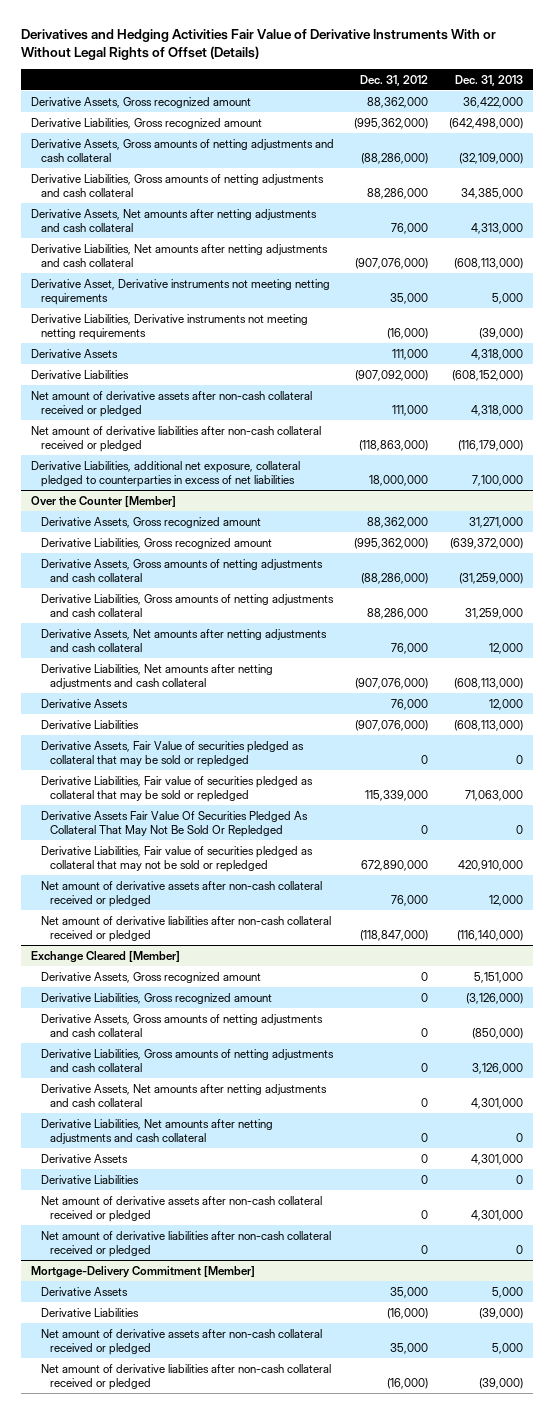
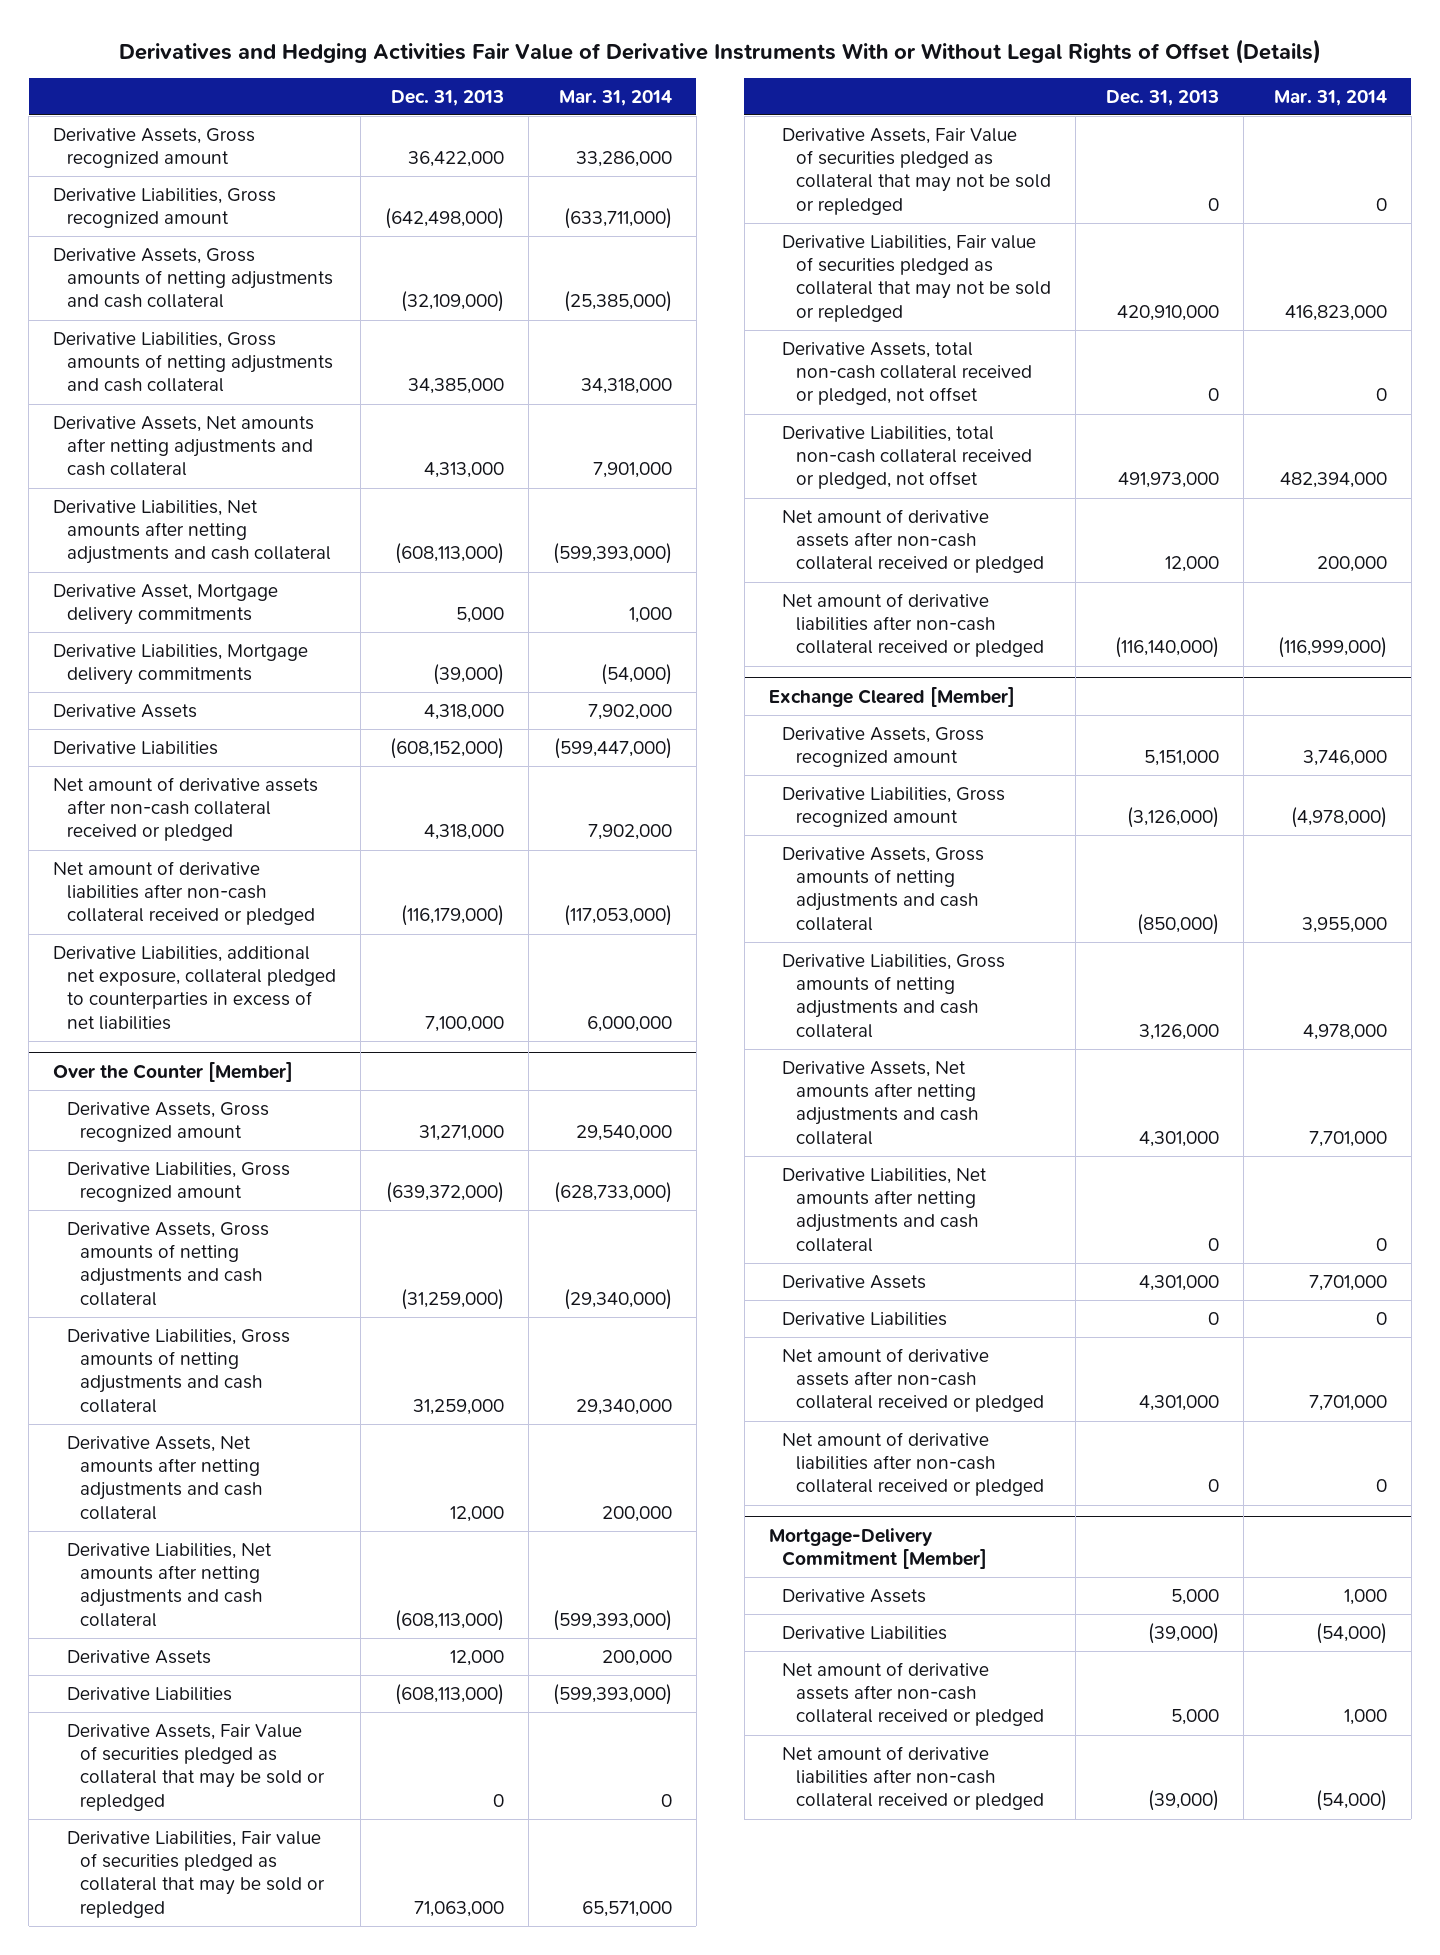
[360,74,429,86] Dec. 31, 2012 -> none
none -> [558,89,672,106] Mar. 31, 2014
[31,278,331,305] Derivative Asset, Derivative instruments not meeting netting requirements -> [53,584,279,626] Derivative Asset, Mortgage delivery commitments
[31,313,309,340] Derivative Liabilities, Derivative instruments not meeting netting requirements -> [53,644,309,686] Derivative Liabilities, Mortgage delivery commitments
[40,810,308,837] Derivative Assets Fair Value Of Securities Pledged As Collateral That May Not Be Sold Or Repledged -> [782,128,1051,215] Derivative Assets, Fair Value of securities pledged as collateral that may not be sold or repledged
none -> [782,342,1032,406] Derivative Assets, total non-cash collateral received or pledged, not offset
none -> [782,426,1032,490] Derivative Liabilities, total non-cash collateral received or pledged, not offset

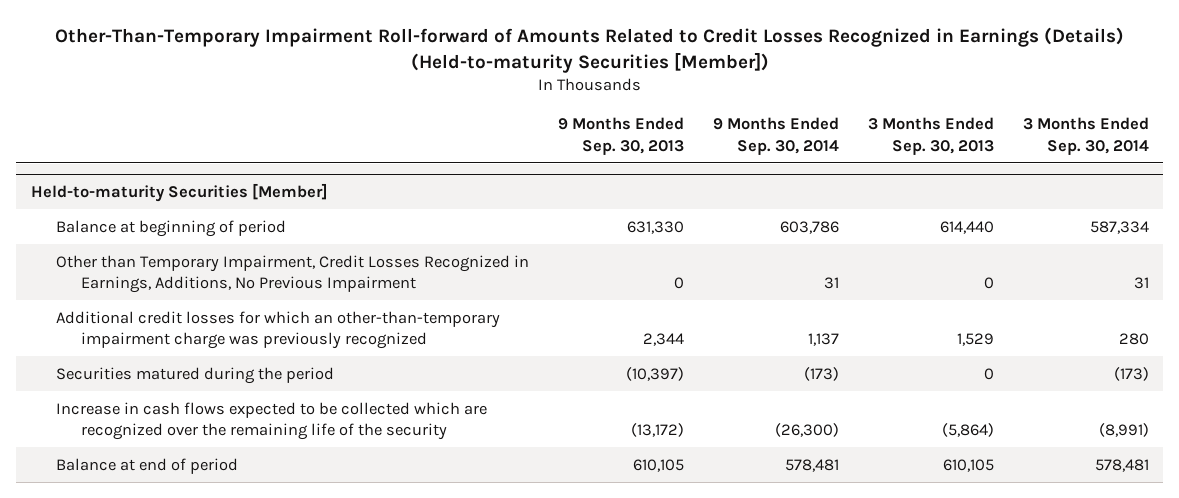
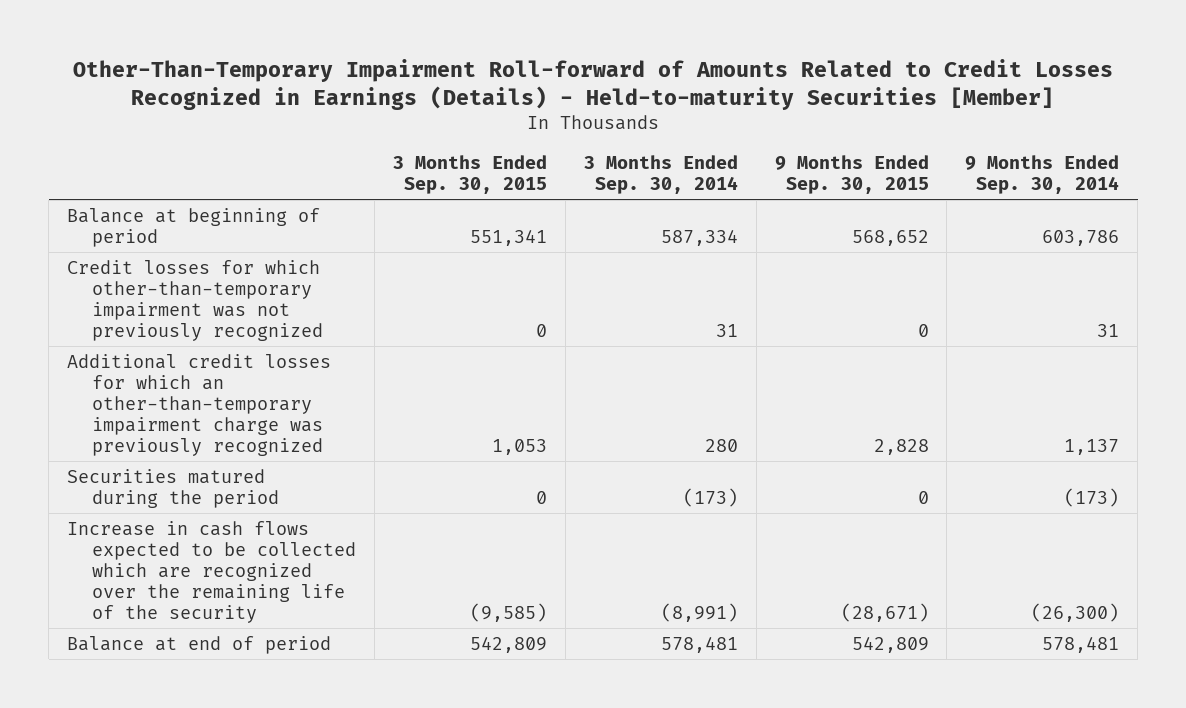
[54,26,1124,73] Other-Than-Temporary Impairment Roll-forward of Amounts Related to Credit Losses Recognized in Earnings (Details) (Held-to-maturity Securities [Member]) -> [73,58,1114,110] Other-Than-Temporary Impairment Roll-forward of Amounts Related to Credit Losses Recognized in Earnings (Details) - Held-to-maturity Securities [Member]
[557,117,684,155] 9 Months Ended Sep. 30, 2013 -> none
[867,117,994,155] 3 Months Ended Sep. 30, 2013 -> none
none -> [393,155,548,195] 3 Months Ended Sep. 30, 2015
none -> [774,155,929,195] 9 Months Ended Sep. 30, 2015
[30,183,328,203] Held-to-maturity Securities [Member] -> none
[55,254,529,293] Other than Temporary Impairment, Credit Losses Recognized in Earnings, Additions, No Previous Impairment -> [66,259,324,341] Credit losses for which other-than-temporary impairment was not previously recognized

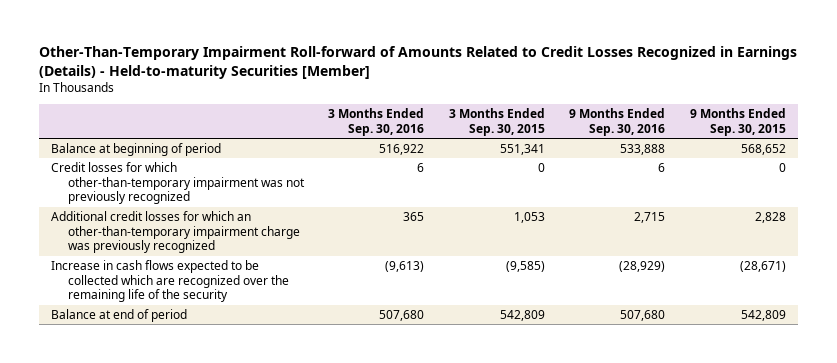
[583,155,738,195] 3 Months Ended Sep. 30, 2014 -> none
[965,155,1120,195] 9 Months Ended Sep. 30, 2014 -> none
none -> [328,108,425,136] 3 Months Ended Sep. 30, 2016
none -> [569,108,666,136] 9 Months Ended Sep. 30, 2016
[66,468,280,508] Securities matured during the period -> none

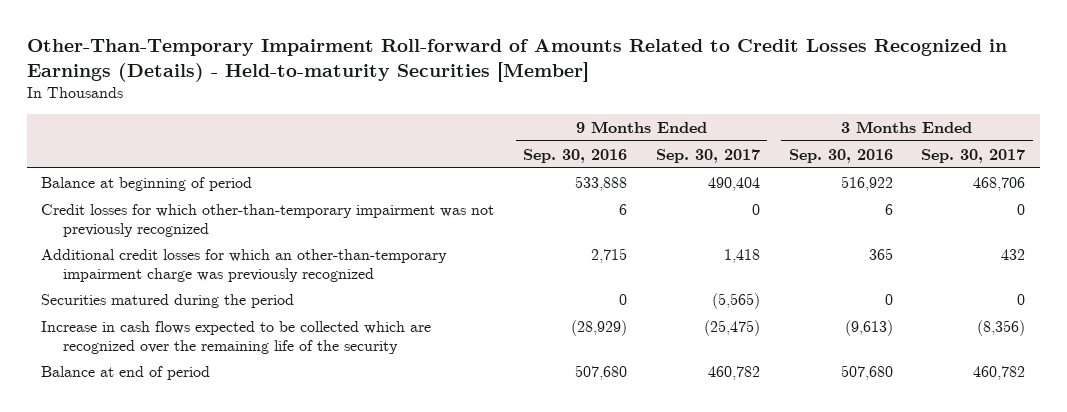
[448,108,545,136] 3 Months Ended Sep. 30, 2015 -> none
[689,108,786,136] 9 Months Ended Sep. 30, 2015 -> none
none -> [655,148,760,163] Sep. 30, 2017
none -> [921,148,1026,163] Sep. 30, 2017
none -> [41,293,295,308] Securities matured during the period

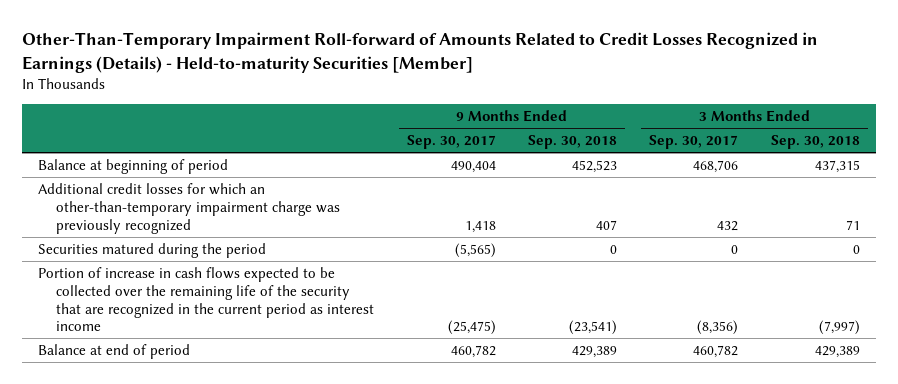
[523,148,628,163] Sep. 30, 2016 -> none
[788,148,893,163] Sep. 30, 2016 -> none
none -> [528,135,618,150] Sep. 30, 2018
none -> [770,135,860,150] Sep. 30, 2018
[41,203,495,237] Credit losses for which other-than-temporary impairment was not previously recognized -> none
[41,320,432,354] Increase in cash flows expected to be collected which are recognized over the remaining life of the security -> [37,266,375,332] Portion of increase in cash flows expected to be collected over the remaining life of the security that are recognized in the current period as interest income

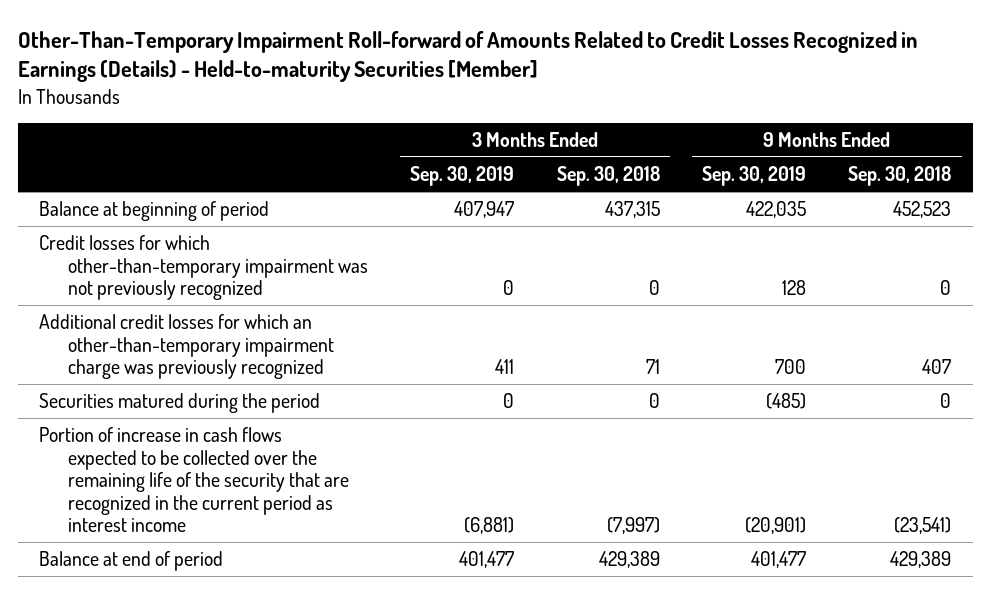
[406,135,496,150] Sep. 30, 2017 -> none
[649,135,739,150] Sep. 30, 2017 -> none
none -> [410,166,515,187] Sep. 30, 2019
none -> [702,166,807,187] Sep. 30, 2019
none -> [38,235,369,301] Credit losses for which other-than-temporary impairment was not previously recognized

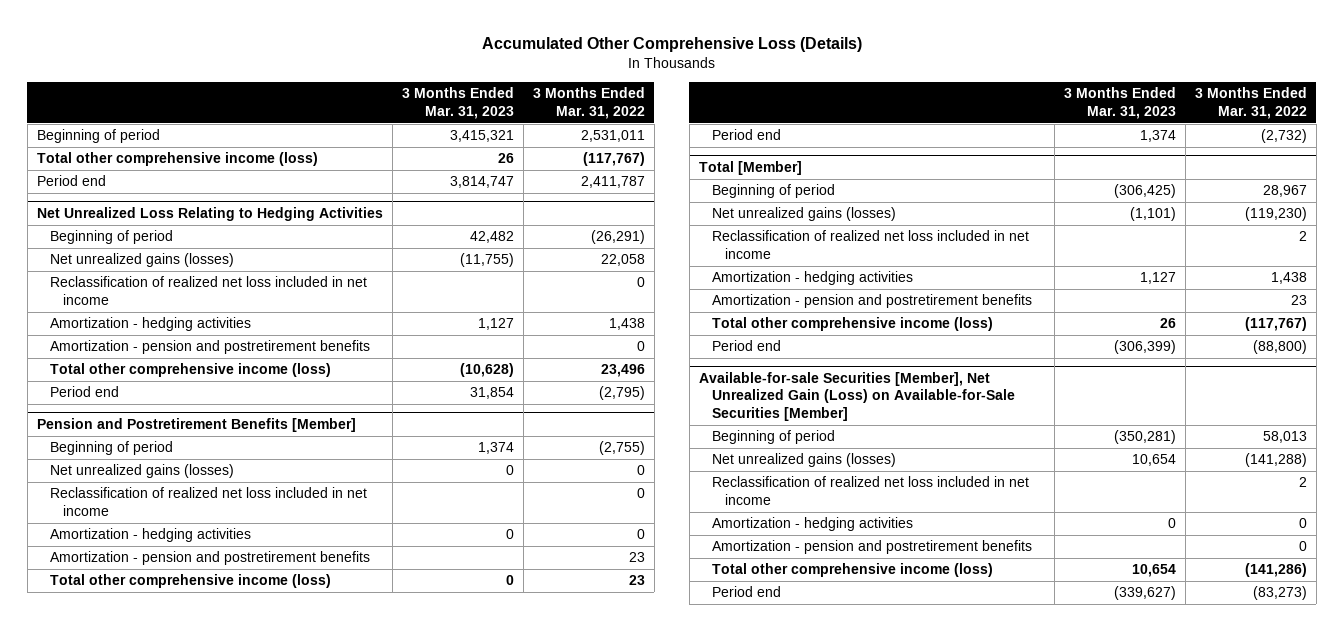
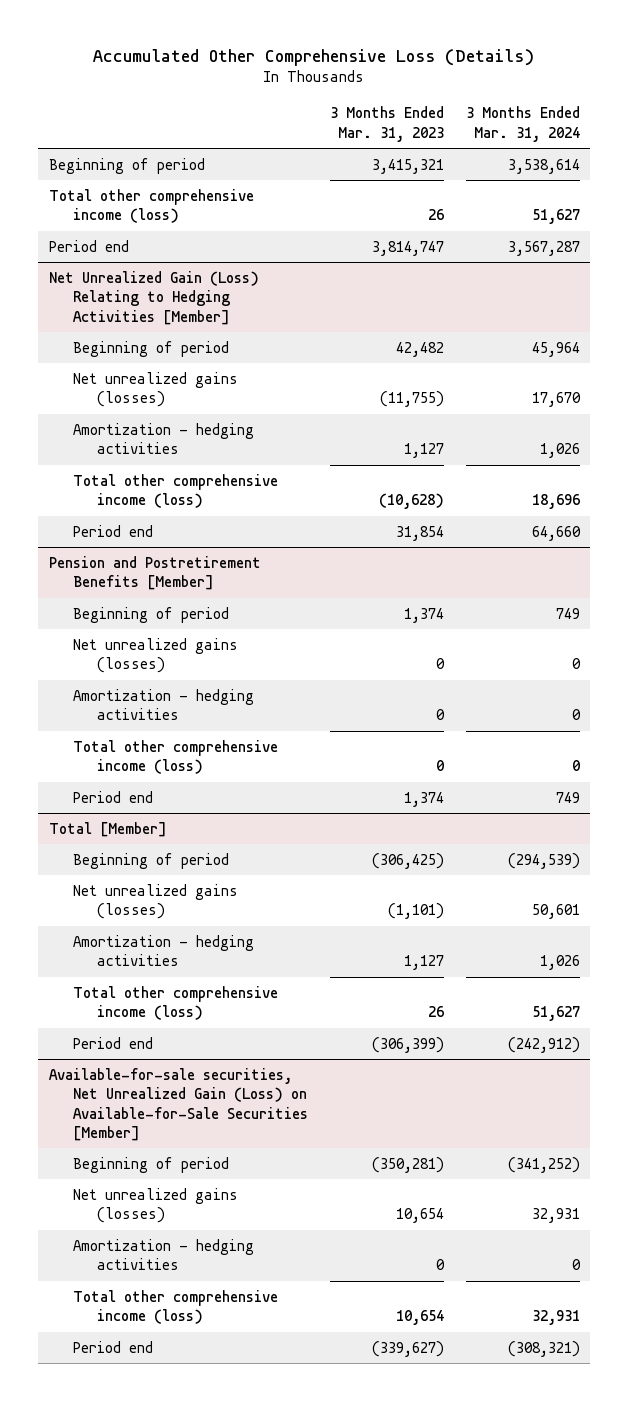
[532,87,645,119] 3 Months Ended Mar. 31, 2022 -> none
none -> [465,106,580,142] 3 Months Ended Mar. 31, 2024
[36,207,383,222] Net Unrealized Loss Relating to Hedging Activities -> [49,270,260,325] Net Unrealized Gain (Loss) Relating to Hedging Activities [Member]
[50,276,368,305] Reclassification of realized net loss included in net income -> none
[50,340,371,355] Amortization - pension and postretirement benefits -> none
[50,487,368,516] Reclassification of realized net loss included in net income -> none
[50,551,371,566] Amortization - pension and postretirement benefits -> none
[711,230,1029,259] Reclassification of realized net loss included in net income -> none
[711,294,1032,309] Amortization - pension and postretirement benefits -> none
[698,372,1015,421] Available-for-sale Securities [Member], Net Unrealized Gain (Loss) on Available-for-Sale Securities [Member] -> [49,1067,309,1141] Available-for-sale securities, Net Unrealized Gain (Loss) on Available-for-Sale Securities [Member]
[711,476,1029,505] Reclassification of realized net loss included in net income -> none
[711,540,1032,555] Amortization - pension and postretirement benefits -> none

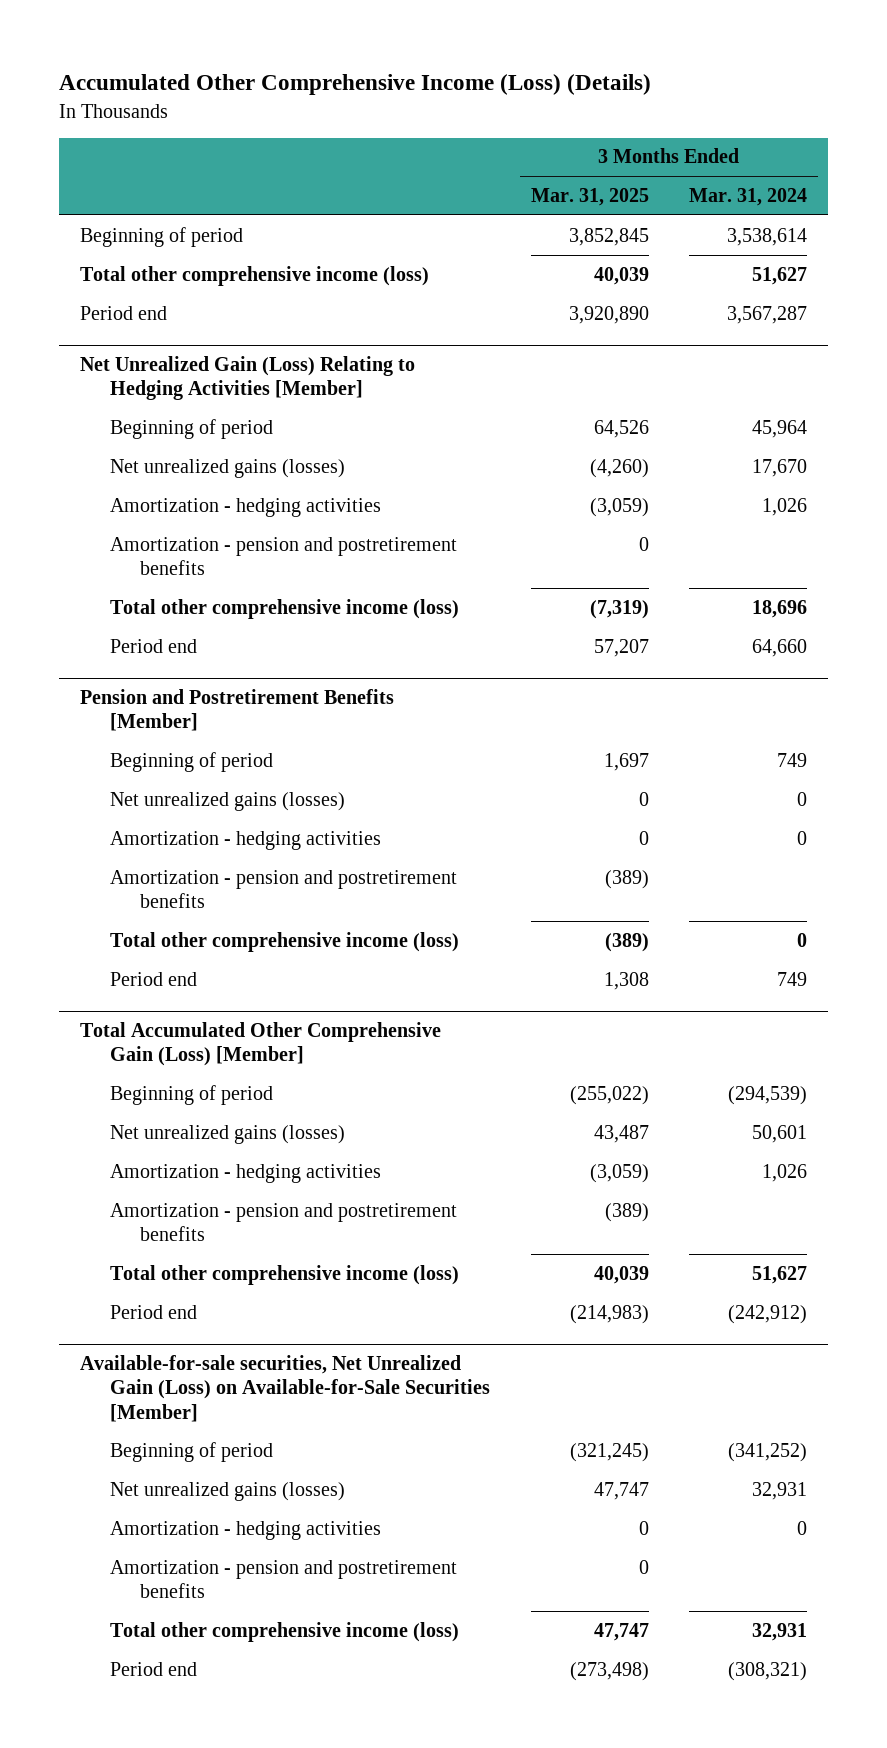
[93,48,535,66] Accumulated Other Comprehensive Loss (Details) -> [59,74,652,96] Accumulated Other Comprehensive Income (Loss) (Details)
[329,106,444,142] 3 Months Ended Mar. 31, 2023 -> none
none -> [530,188,649,207] Mar. 31, 2025
none -> [109,536,457,576] Amortization - pension and postretirement benefits
none -> [109,869,457,909] Amortization - pension and postretirement benefits
[49,821,168,837] Total [Member] -> [79,1021,441,1067] Total Accumulated Other Comprehensive Gain (Loss) [Member]
none -> [109,1202,457,1242] Amortization - pension and postretirement benefits
none -> [109,1559,457,1599] Amortization - pension and postretirement benefits

